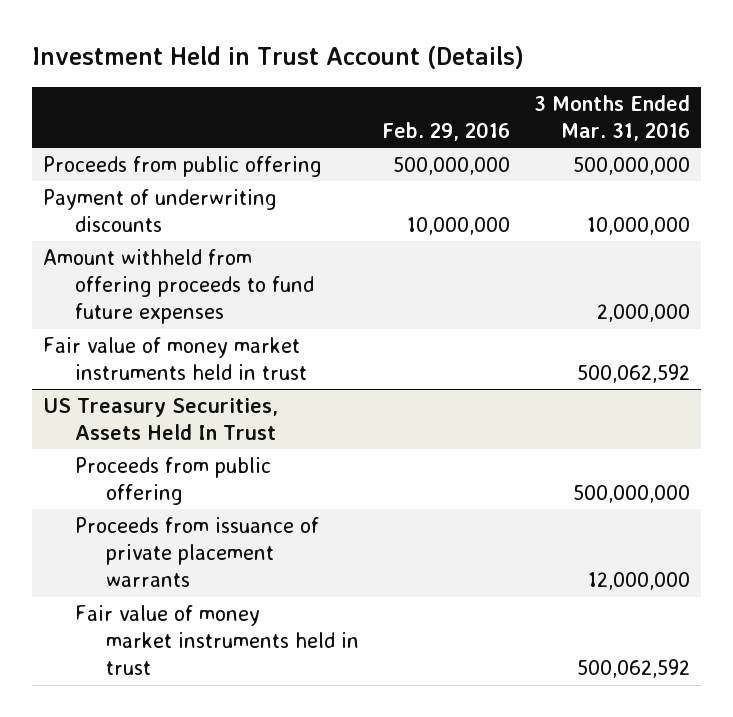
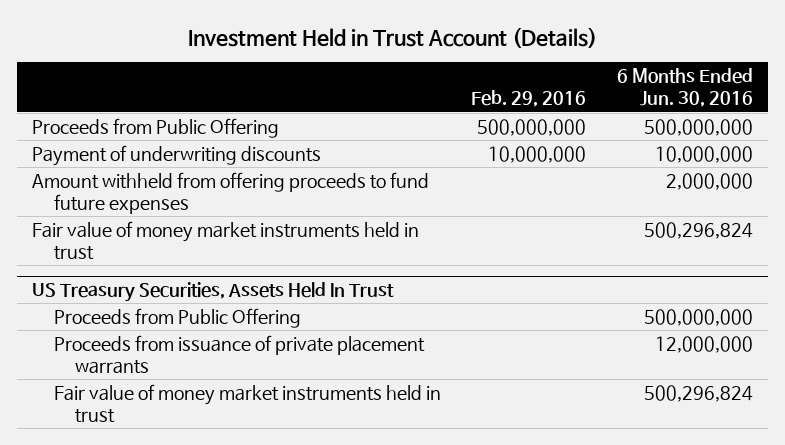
[533,94,690,142] 3 Months Ended Mar. 31, 2016 -> none
none -> [616,68,753,108] 6 Months Ended Jun. 30, 2016
[43,155,323,177] Proceeds from public offering -> [32,117,280,138] Proceeds from Public Offering
[74,456,271,506] Proceeds from public offering -> [53,307,301,328] Proceeds from Public Offering

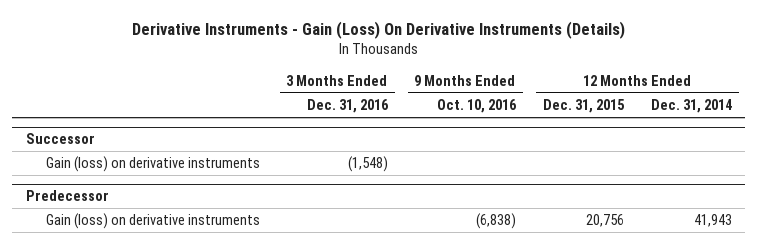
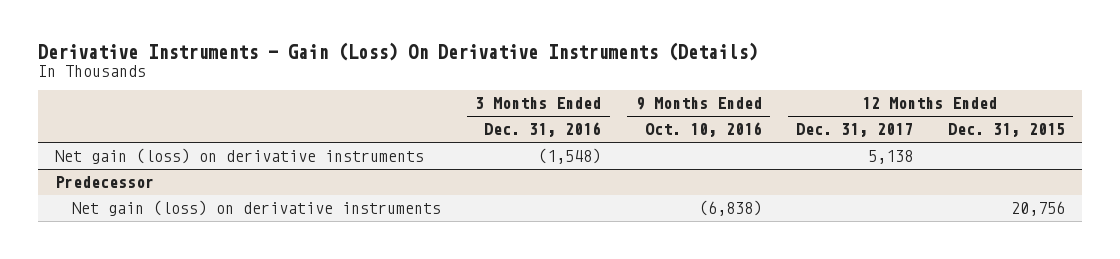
[650,98,732,113] Dec. 31, 2014 -> none
none -> [796,123,914,138] Dec. 31, 2017
[25,133,95,145] Successor -> none
[46,156,261,173] Gain (loss) on derivative instruments -> none
none -> [55,148,425,165] Net gain (loss) on derivative instruments
[46,213,261,230] Gain (loss) on derivative instruments -> [72,200,442,217] Net gain (loss) on derivative instruments

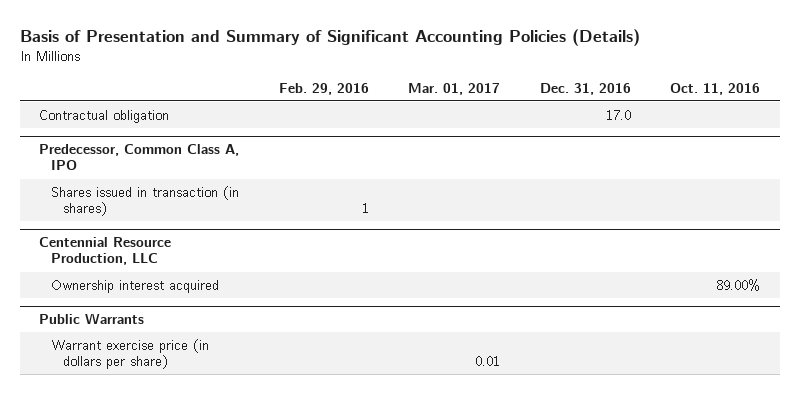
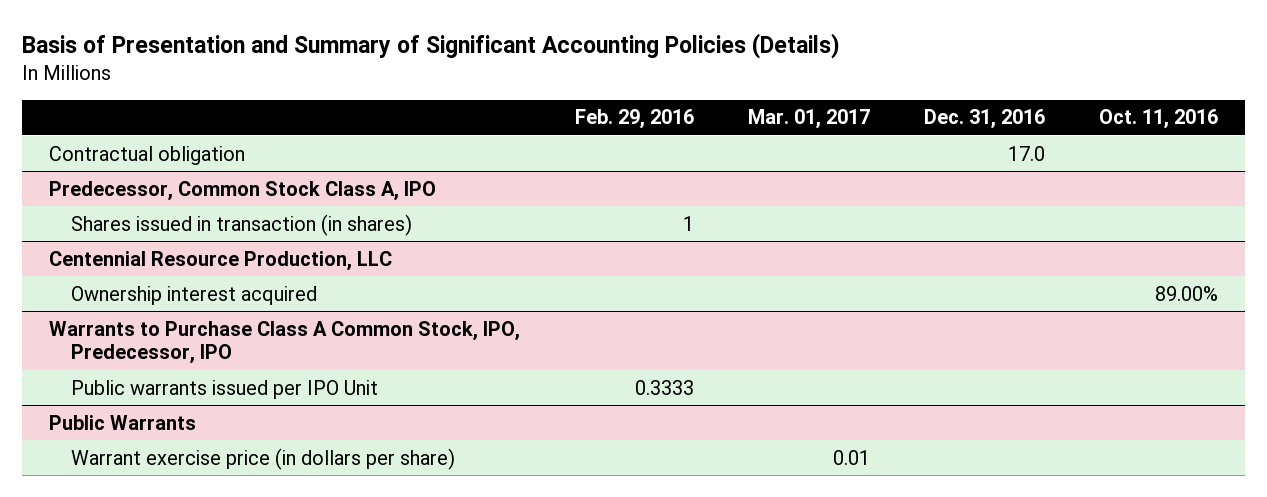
[39,144,240,171] Predecessor, Common Class A, IPO -> [49,180,437,201] Predecessor, Common Stock Class A, IPO
none -> [49,320,521,365] Warrants to Purchase Class A Common Stock, IPO, Predecessor, IPO
none -> [70,379,378,399] Public warrants issued per IPO Unit

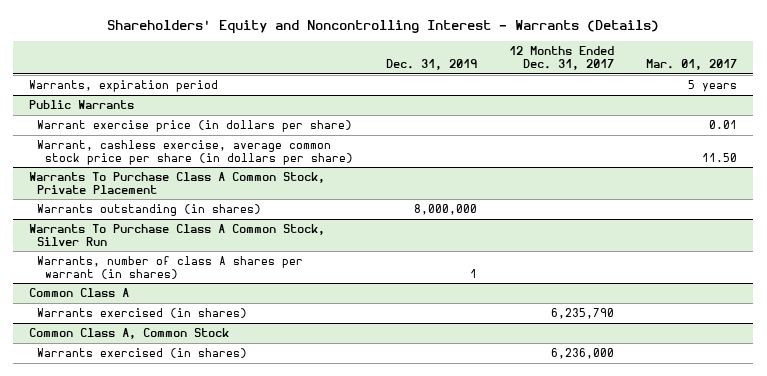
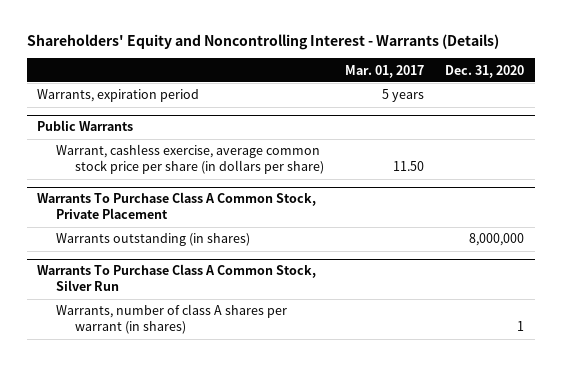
[385,59,477,71] Dec. 31, 2019 -> none
[508,46,614,71] 12 Months Ended Dec. 31, 2017 -> none
none -> [445,64,525,78] Dec. 31, 2020
[37,119,353,132] Warrant exercise price (in dollars per share) -> none
[29,287,130,297] Common Class A -> none
[37,307,248,318] Warrants exercised (in shares) -> none
[29,327,230,339] Common Class A, Common Stock -> none
[37,347,248,358] Warrants exercised (in shares) -> none

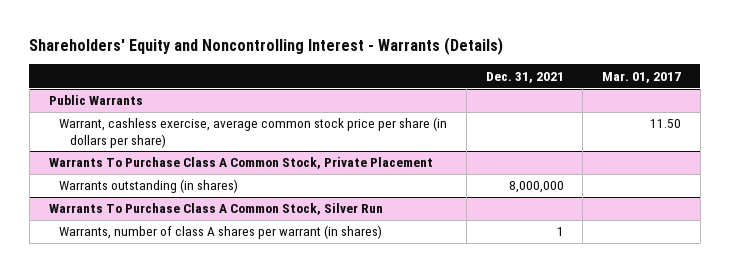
[445,64,525,78] Dec. 31, 2020 -> none
none -> [485,71,564,83] Dec. 31, 2021
[37,89,200,103] Warrants, expiration period -> none

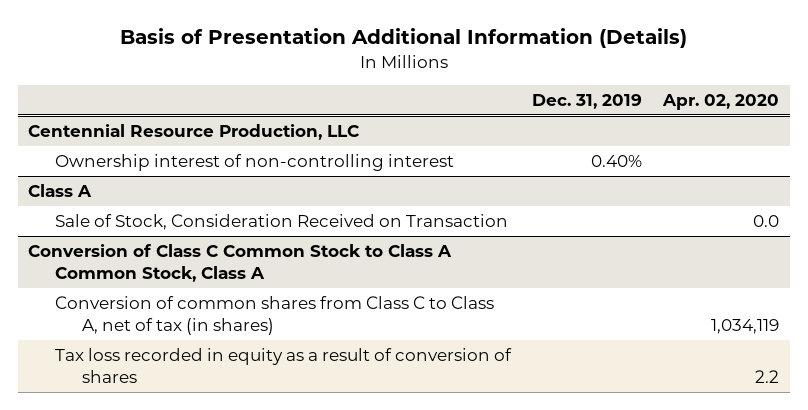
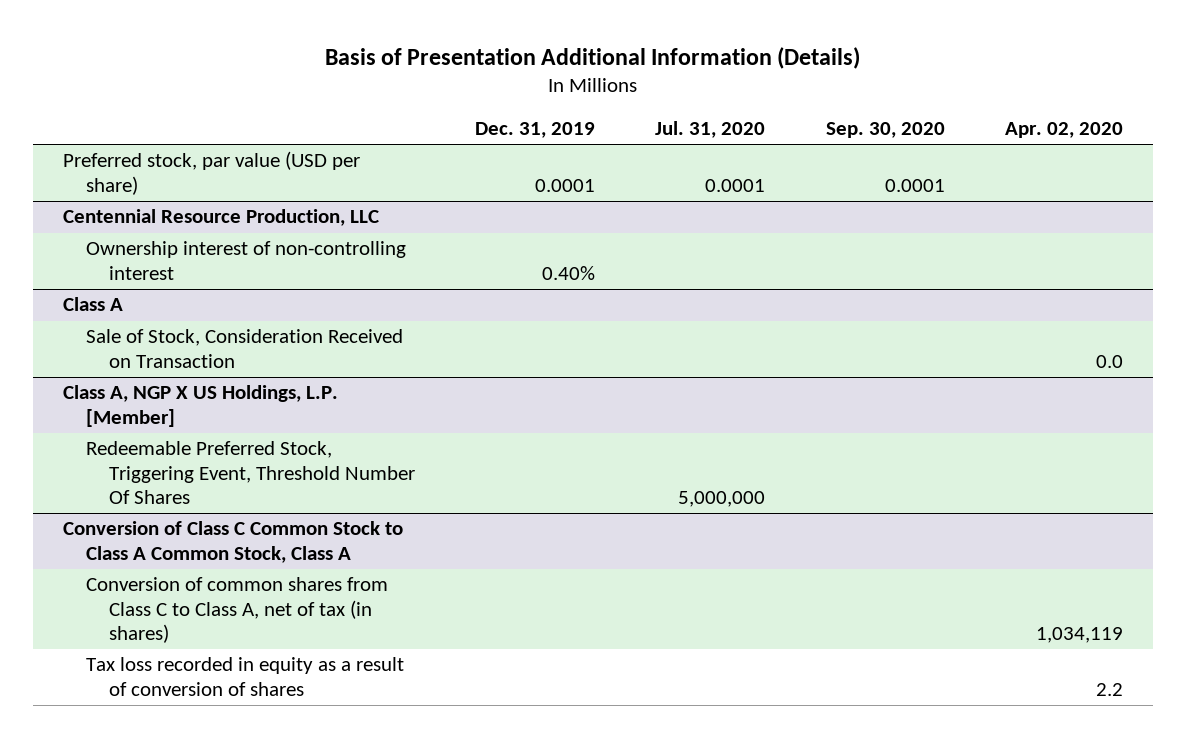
none -> [655,121,766,139] Jul. 31, 2020
none -> [825,122,945,139] Sep. 30, 2020
none -> [63,151,361,195] Preferred stock, par value (USD per share)
none -> [63,385,339,427] Class A, NGP X US Holdings, L.P. [Member]
none -> [86,441,416,504] Redeemable Preferred Stock, Triggering Event, Threshold Number Of Shares

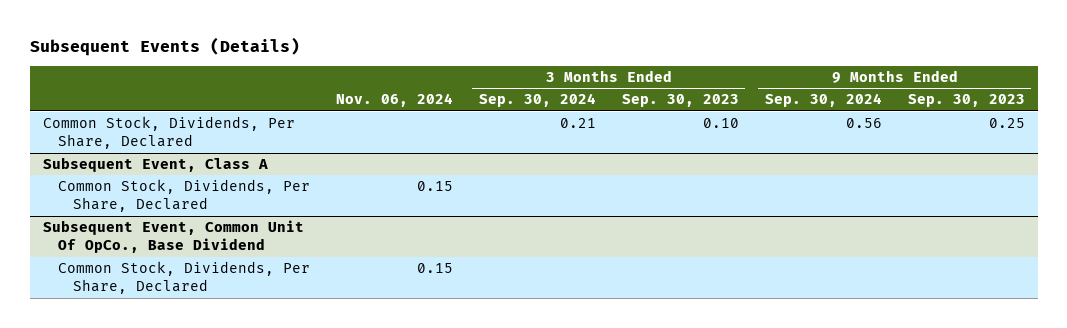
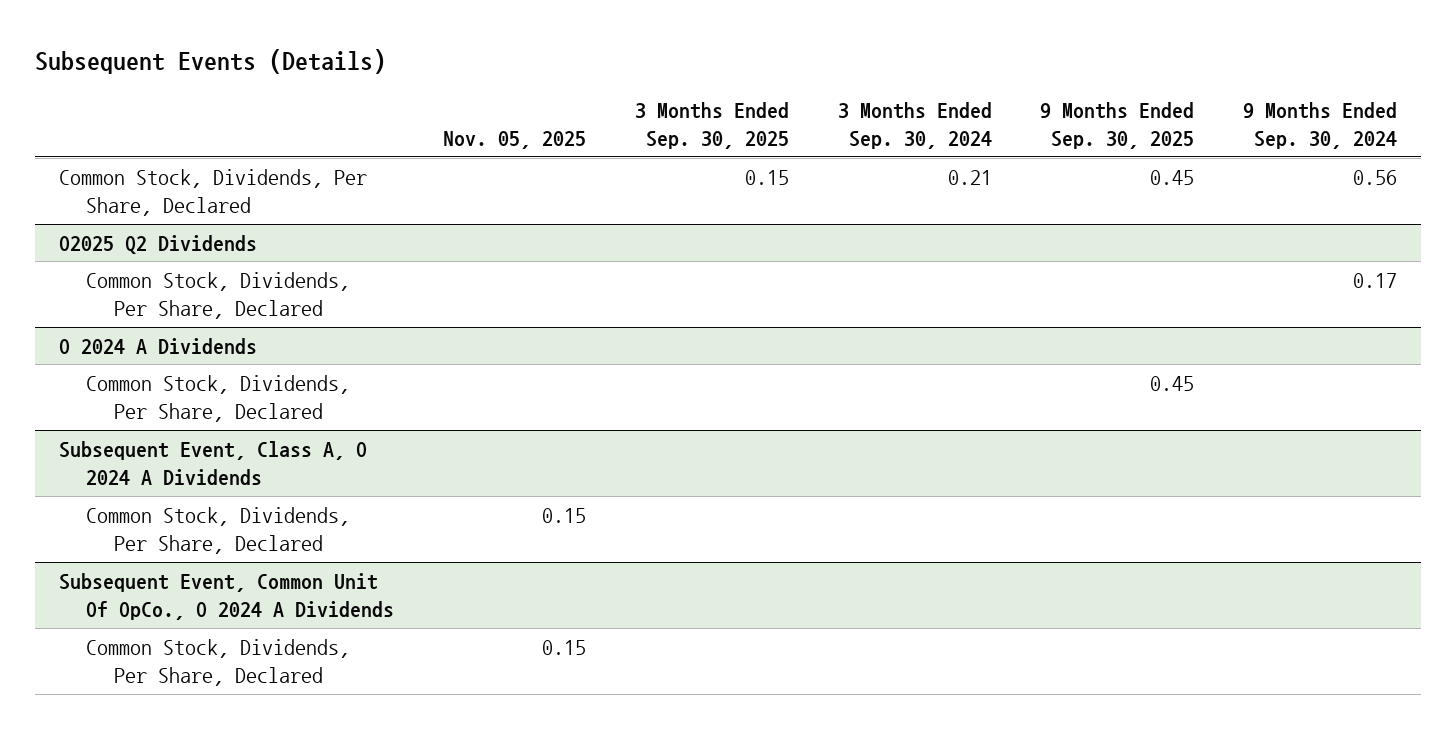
[335,93,453,108] Nov. 06, 2024 -> none
[621,94,739,108] Sep. 30, 2023 -> none
[907,94,1025,108] Sep. 30, 2023 -> none
none -> [443,130,587,149] Nov. 05, 2025
none -> [634,101,789,149] 3 Months Ended Sep. 30, 2025
none -> [1040,101,1195,149] 9 Months Ended Sep. 30, 2025
none -> [59,234,258,254] O2025 Q2 Dividends
none -> [86,271,351,320] Common Stock, Dividends, Per Share, Declared
none -> [59,337,258,354] O 2024 A Dividends
none -> [86,374,351,423] Common Stock, Dividends, Per Share, Declared
[42,157,268,173] Subsequent Event, Class A -> [59,440,368,486] Subsequent Event, Class A, O 2024 A Dividends
[42,220,304,254] Subsequent Event, Common Unit Of OpCo., Base Dividend -> [59,572,395,621] Subsequent Event, Common Unit Of OpCo., O 2024 A Dividends

